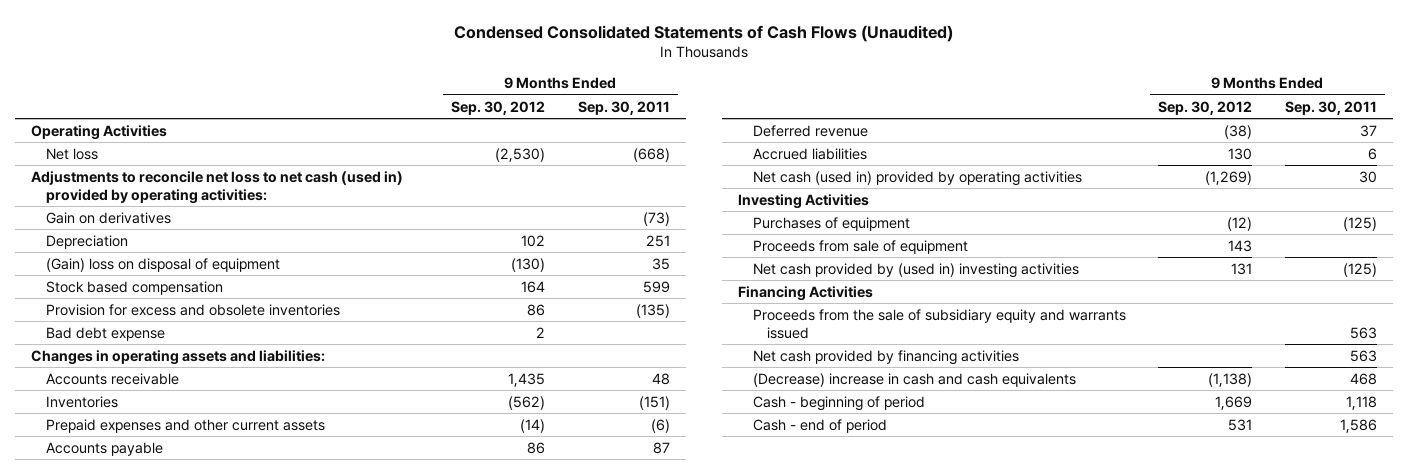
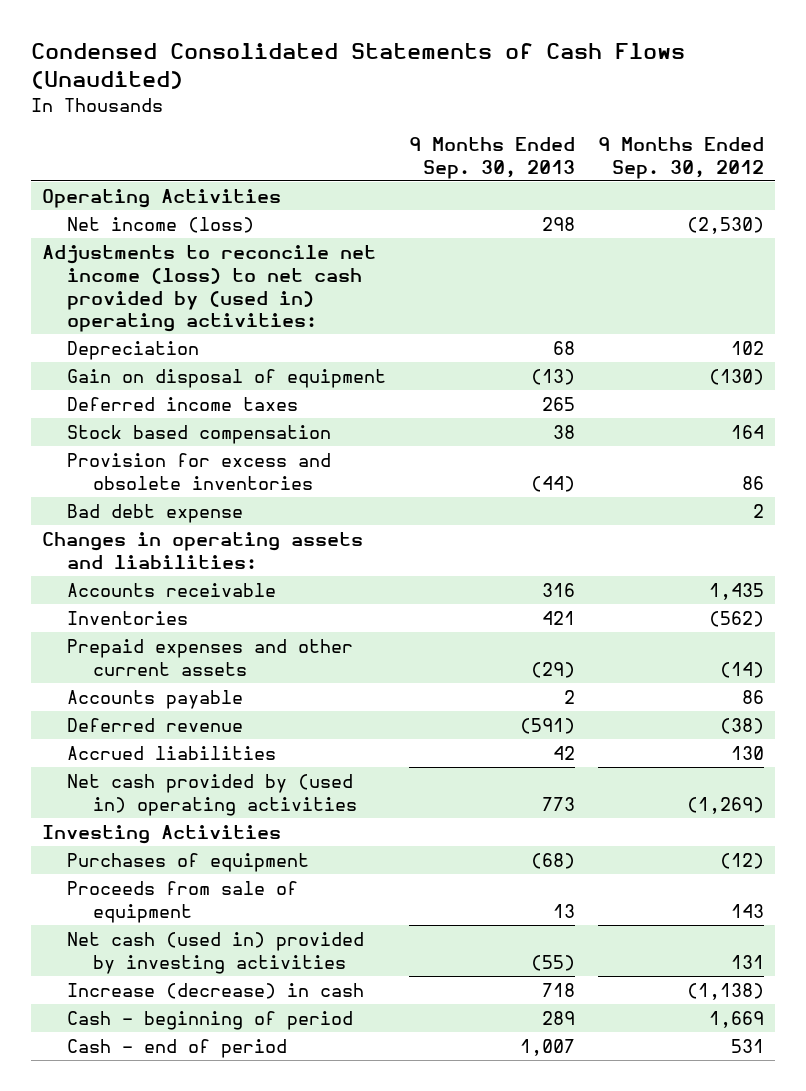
[577,100,670,115] Sep. 30, 2011 -> none
none -> [409,136,576,179] 9 Months Ended Sep. 30, 2013
[45,211,171,224] Gain on derivatives -> none
[45,147,98,160] Net loss -> [67,216,255,233] Net income (loss)
[31,170,404,204] Adjustments to reconcile net loss to net cash (used in) provided by operating activities: -> [42,244,377,333] Adjustments to reconcile net income (loss) to net cash provided by (used in) operating activities:
[45,257,280,272] (Gain) loss on disposal of equipment -> [67,368,387,388] Gain on disposal of equipment
none -> [67,396,299,411] Deferred income taxes
[752,170,1082,186] Net cash (used in) provided by operating activities -> [67,773,357,816] Net cash provided by (used in) operating activities
[738,285,874,301] Financing Activities -> none
[752,308,1126,339] Proceeds from the sale of subsidiary equity and warrants issued -> none
[752,349,1019,365] Net cash provided by financing activities -> none
[752,262,1079,278] Net cash provided by (used in) investing activities -> [67,931,365,974] Net cash (used in) provided by investing activities
[752,372,1076,387] (Decrease) increase in cash and cash equivalents -> [67,982,365,999] Increase (decrease) in cash

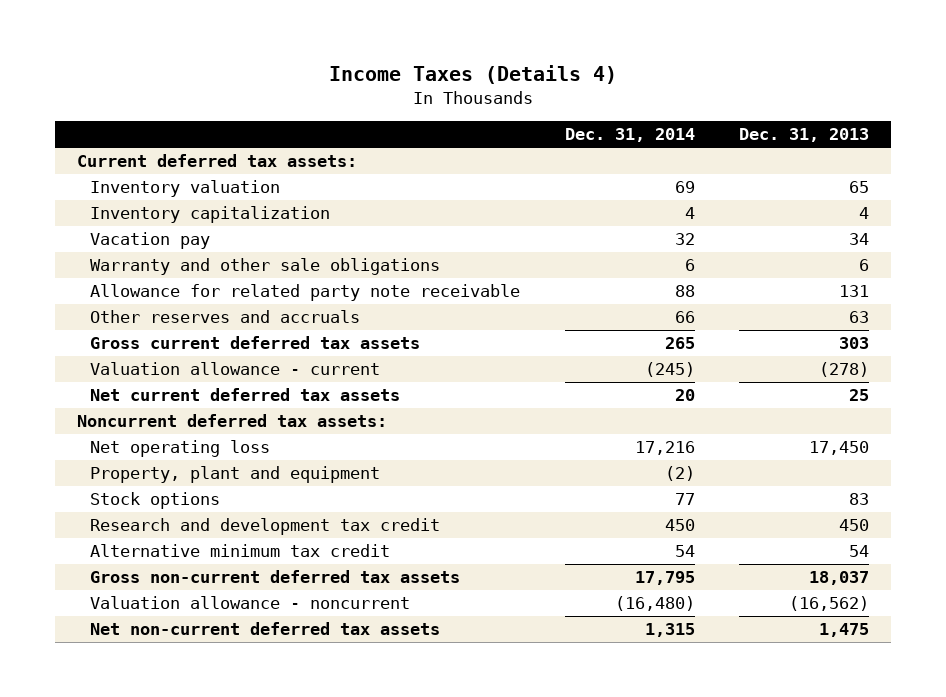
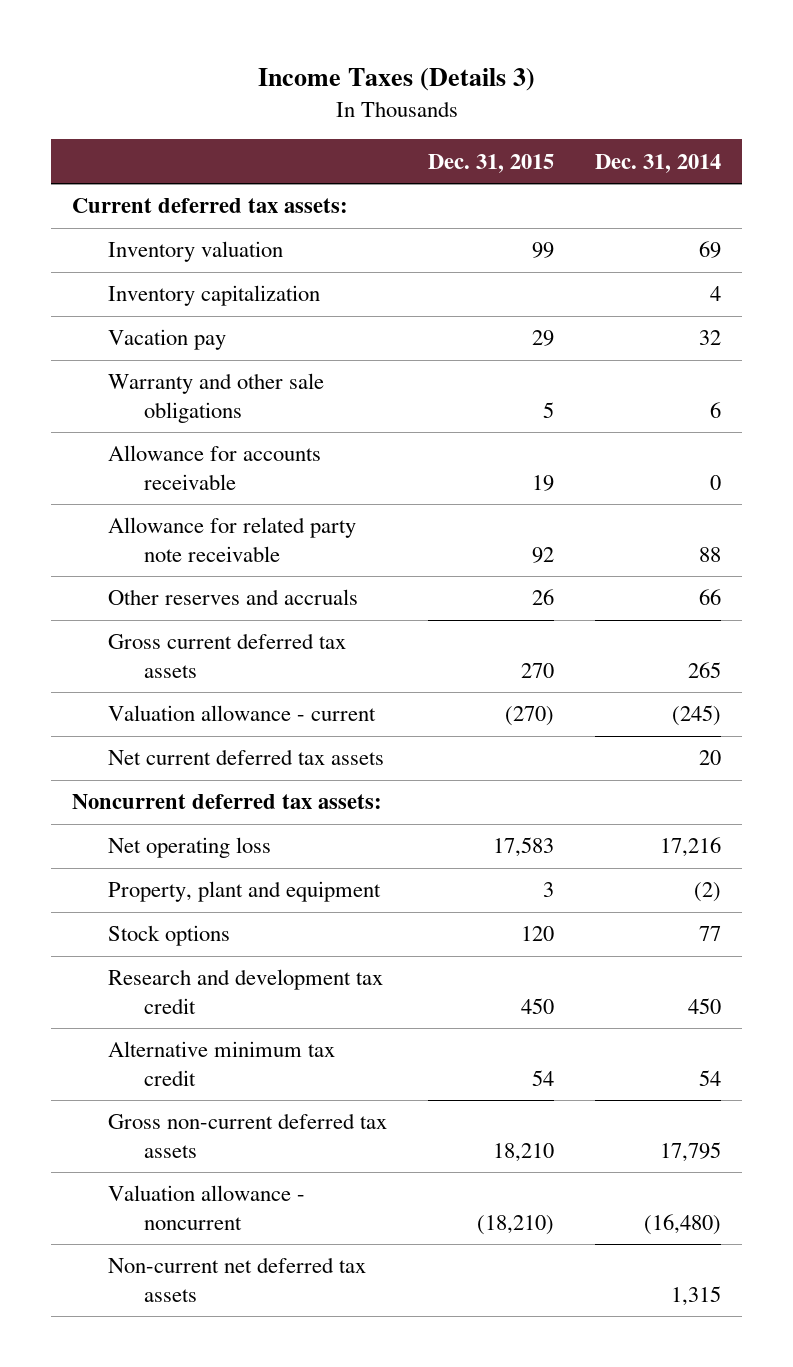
[329,65,618,85] Income Taxes (Details 4) -> [257,68,535,92] Income Taxes (Details 3)
[738,128,869,143] Dec. 31, 2013 -> none
none -> [427,153,554,173] Dec. 31, 2015
none -> [107,445,321,490] Allowance for accounts receivable
[90,622,441,636] Net non-current deferred tax assets -> [107,1257,366,1302] Non-current net deferred tax assets

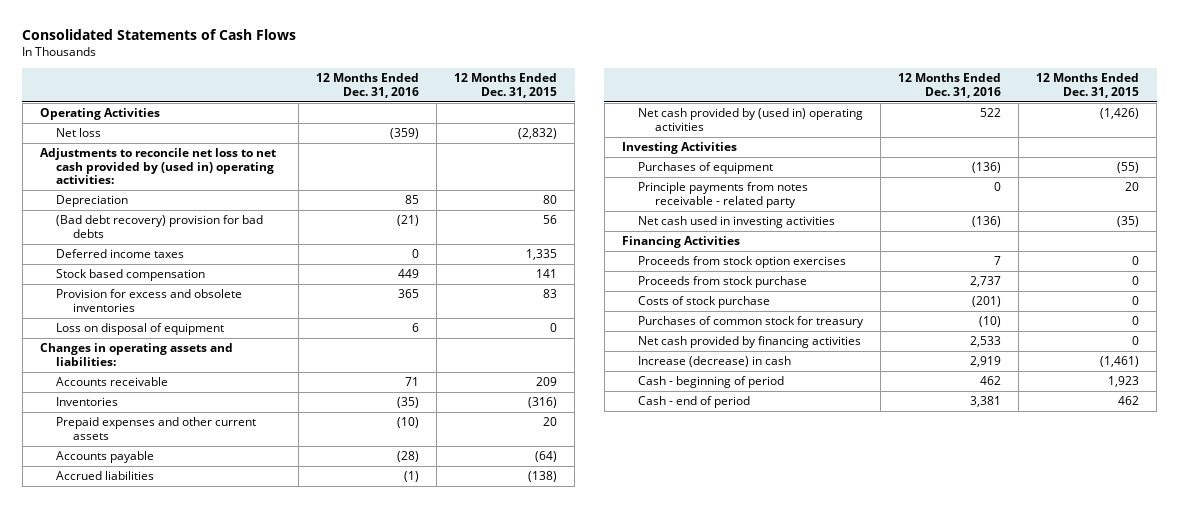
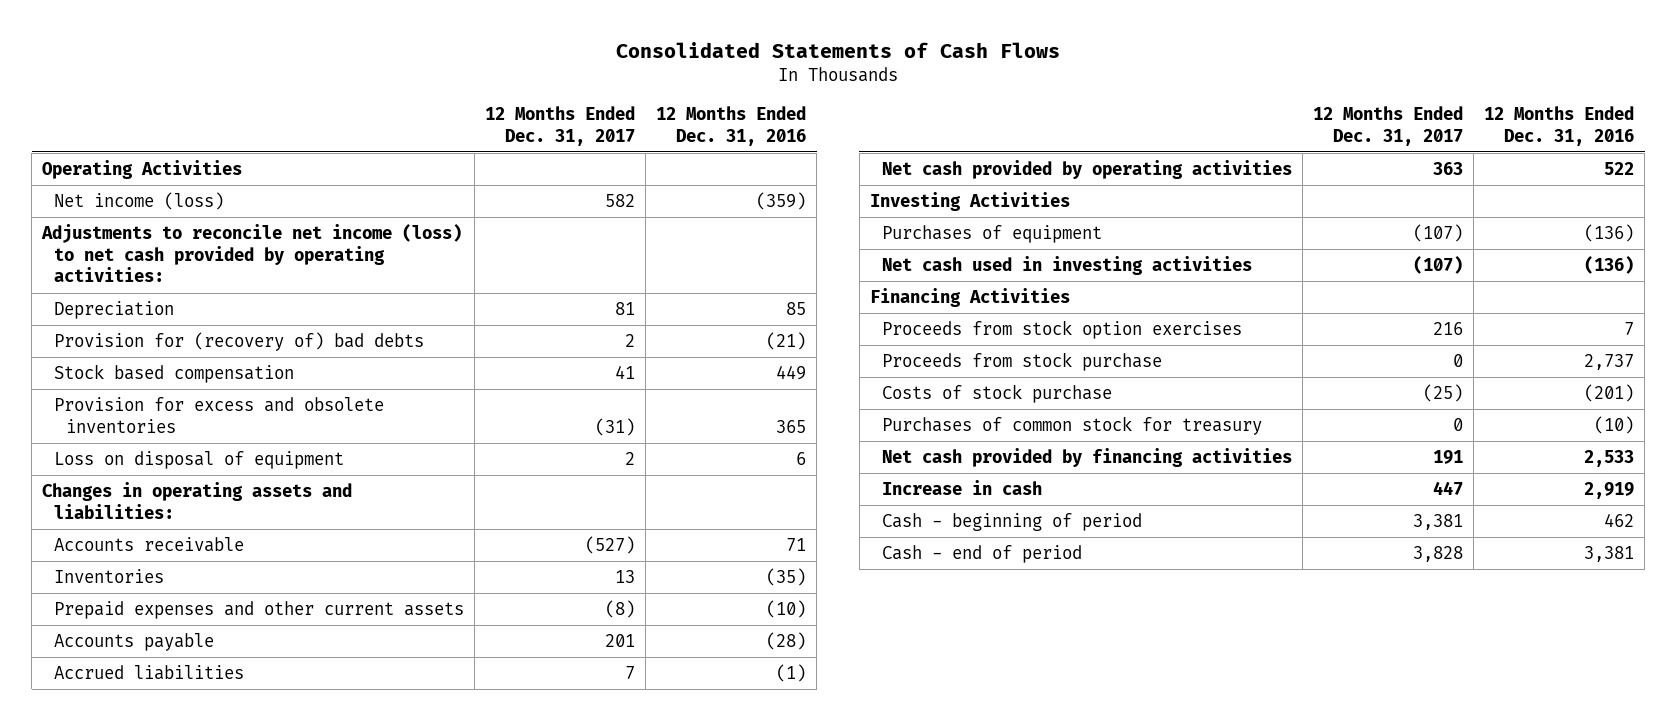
[454,73,558,98] 12 Months Ended Dec. 31, 2015 -> none
none -> [485,105,636,146] 12 Months Ended Dec. 31, 2017
[56,128,102,138] Net loss -> [54,192,225,211] Net income (loss)
[39,148,276,185] Adjustments to reconcile net loss to net cash provided by (used in) operating activities: -> [41,224,463,283] Adjustments to reconcile net income (loss) to net cash provided by operating activities:
[56,249,185,259] Deferred income taxes -> none
[56,215,264,238] (Bad debt recovery) provision for bad debts -> [54,332,425,352] Provision for (recovery of) bad debts
[638,108,864,131] Net cash provided by (used in) operating activities -> [881,160,1292,180] Net cash provided by operating activities
[638,182,809,208] Principle payments from notes receivable - related party -> none
[638,356,792,368] Increase (decrease) in cash -> [881,480,1042,496] Increase in cash

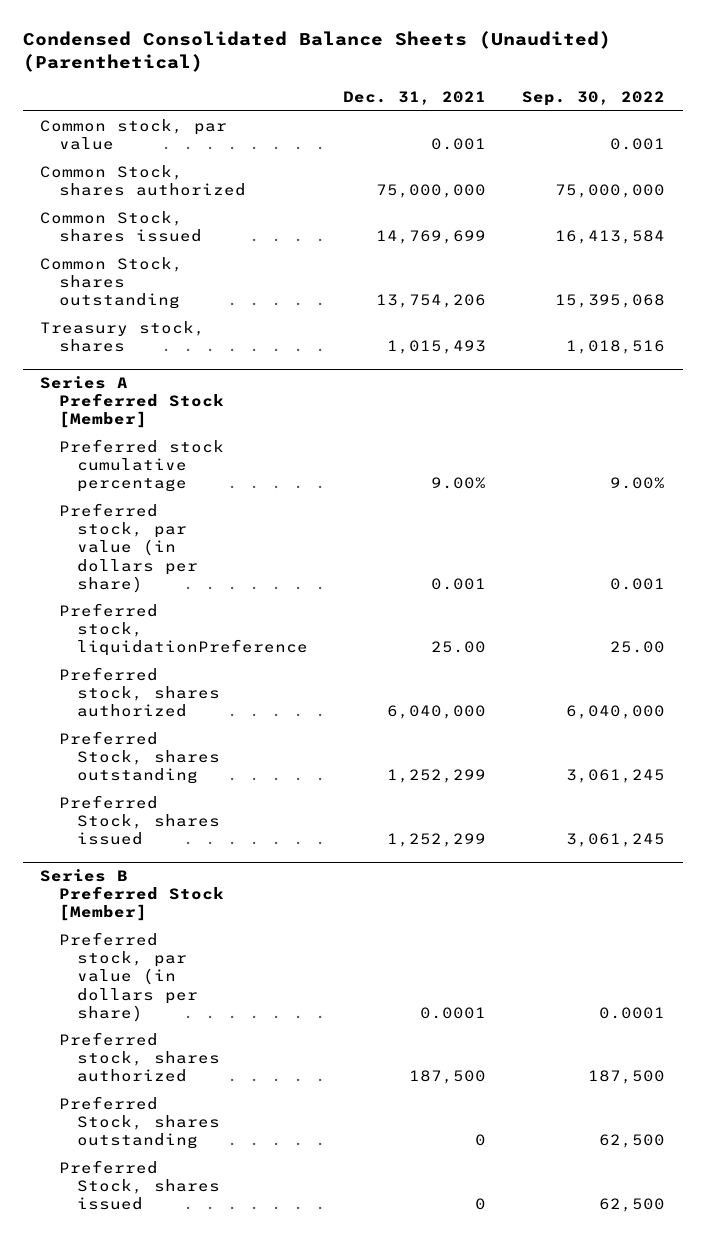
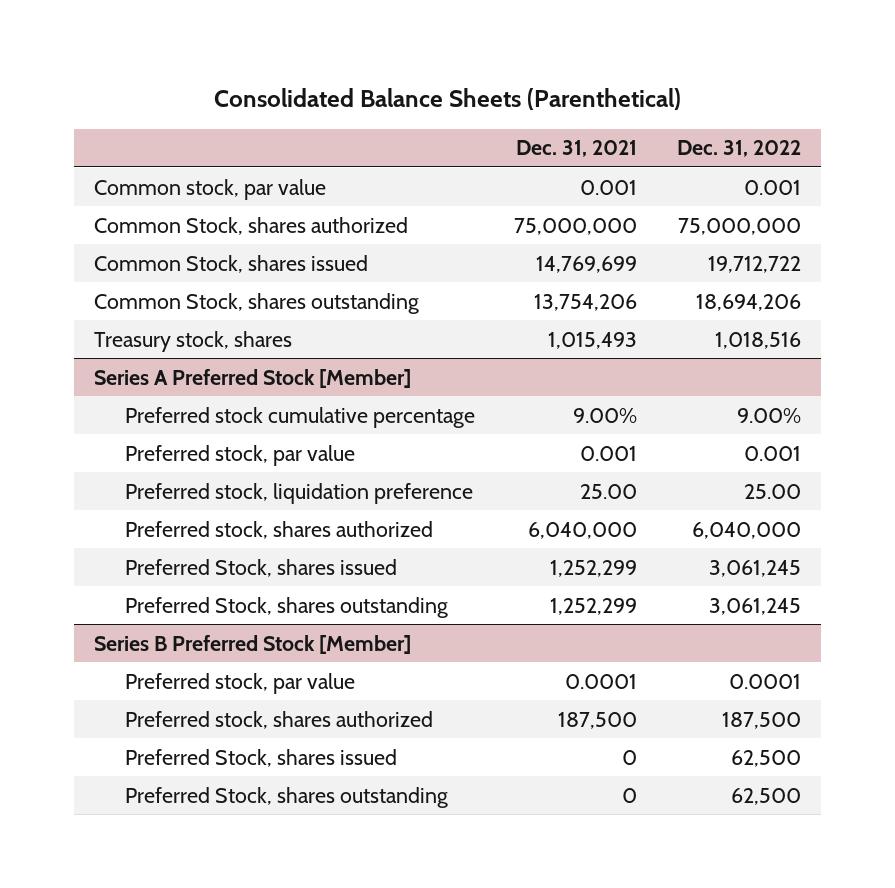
[22,31,611,73] Condensed Consolidated Balance Sheets (Unaudited) (Parenthetical) -> [213,88,681,111] Consolidated Balance Sheets (Parenthetical)
[521,91,665,107] Sep. 30, 2022 -> none
none -> [677,140,802,158] Dec. 31, 2022
[58,503,199,593] Preferred stock, par value (in dollars per share) -> [124,444,355,466] Preferred stock, par value
[58,603,309,657] Preferred stock, liquidationPreference -> [124,482,473,504] Preferred stock, liquidation preference
[58,731,221,785] Preferred Stock, shares outstanding -> [124,596,448,618] Preferred Stock, shares outstanding
[58,932,199,1022] Preferred stock, par value (in dollars per share) -> [124,672,355,694] Preferred stock, par value
[58,1096,221,1150] Preferred Stock, shares outstanding -> [124,786,448,808] Preferred Stock, shares outstanding

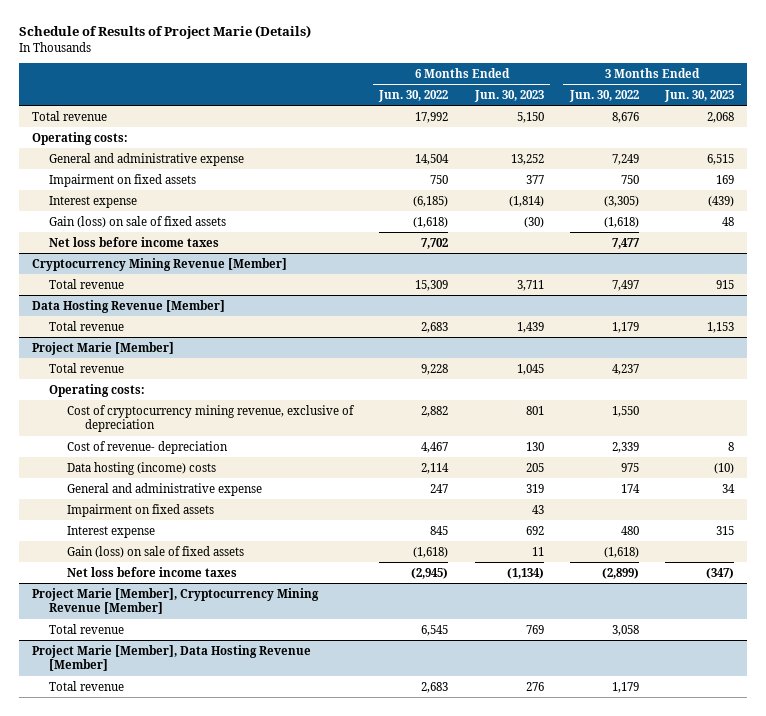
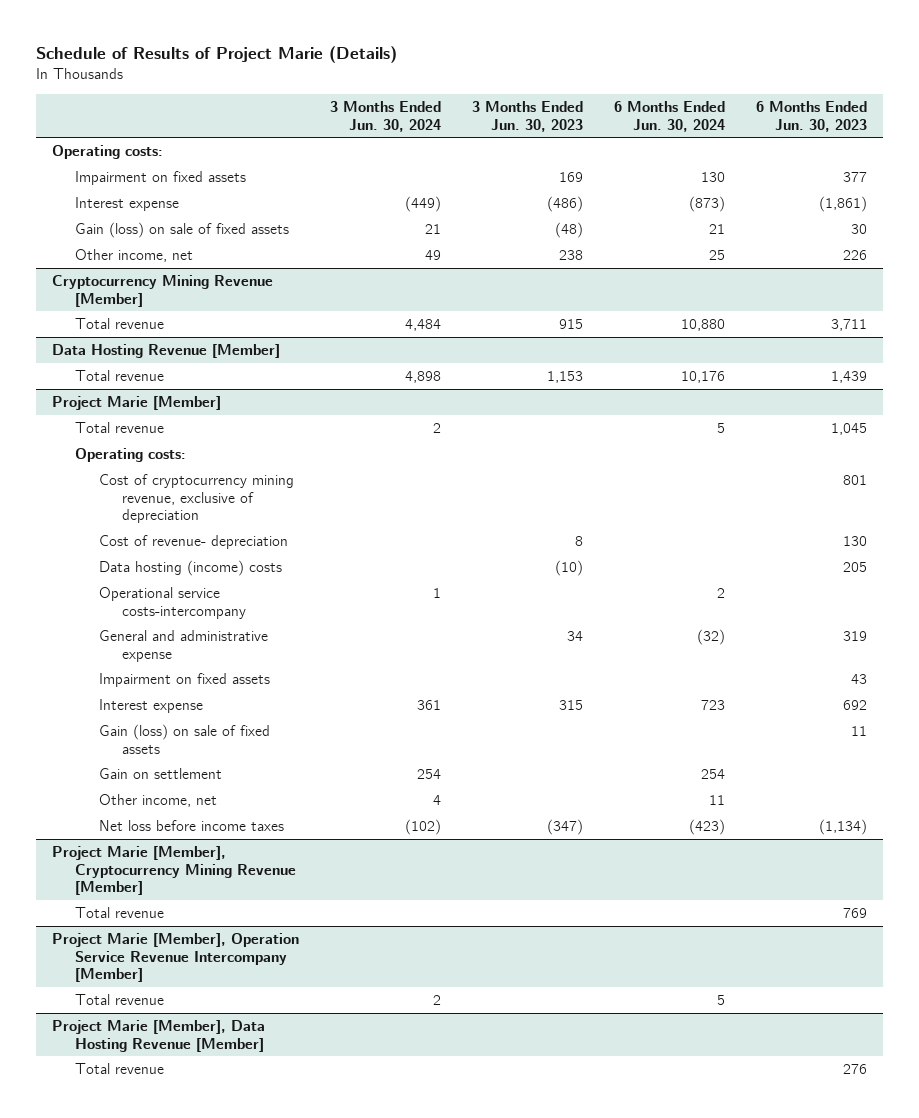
[378,89,449,102] Jun. 30, 2022 -> none
[569,89,640,102] Jun. 30, 2022 -> none
none -> [329,100,441,132] 3 Months Ended Jun. 30, 2024
none -> [614,100,726,132] 6 Months Ended Jun. 30, 2024
[31,110,107,121] Total revenue -> none
[49,152,245,166] General and administrative expense -> none
[49,236,220,247] Net loss before income taxes -> none
[508,195,544,207] (1,814) -> [819,195,868,212] (1,861)
[708,195,735,207] (439) -> [547,195,584,212] (486)
[523,216,544,228] (30) -> [851,223,868,234] 30
[722,216,735,226] 48 -> [555,221,584,238] (48)
none -> [75,248,194,262] Other income, net
none -> [98,586,247,619] Operational service costs-intercompany
none -> [98,767,222,779] Gain on settlement
none -> [98,793,217,807] Other income, net
none -> [51,932,299,983] Project Marie [Member], Operation Service Revenue Intercompany [Member]
none -> [75,993,165,1005] Total revenue

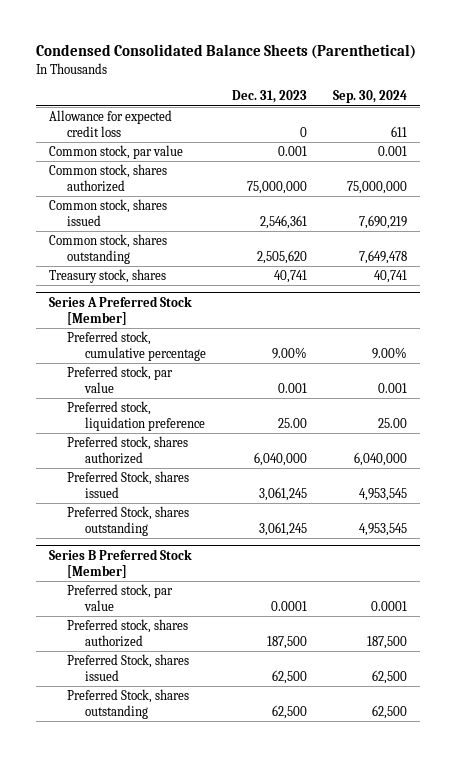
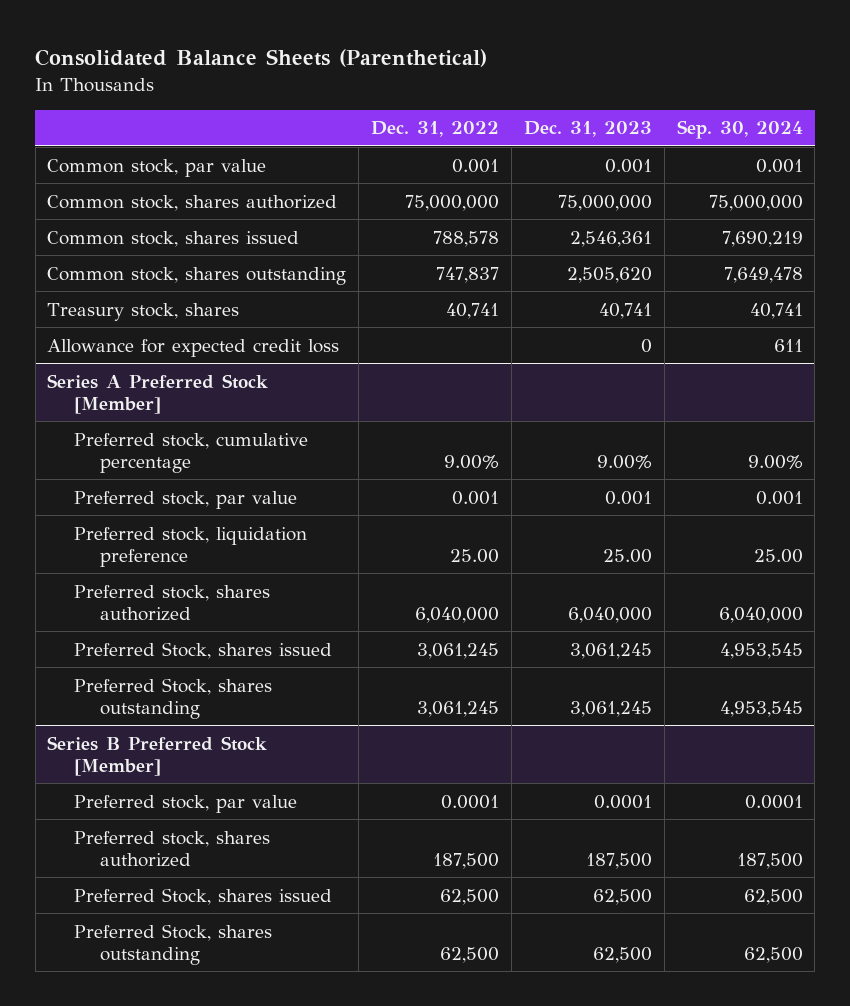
[36,44,417,60] Condensed Consolidated Balance Sheets (Parenthetical) -> [35,48,488,67] Consolidated Balance Sheets (Parenthetical)
none -> [371,121,500,138] Dec. 31, 2022
[49,110,173,137] Allowance for expected credit loss -> [47,338,340,357] Allowance for expected credit loss

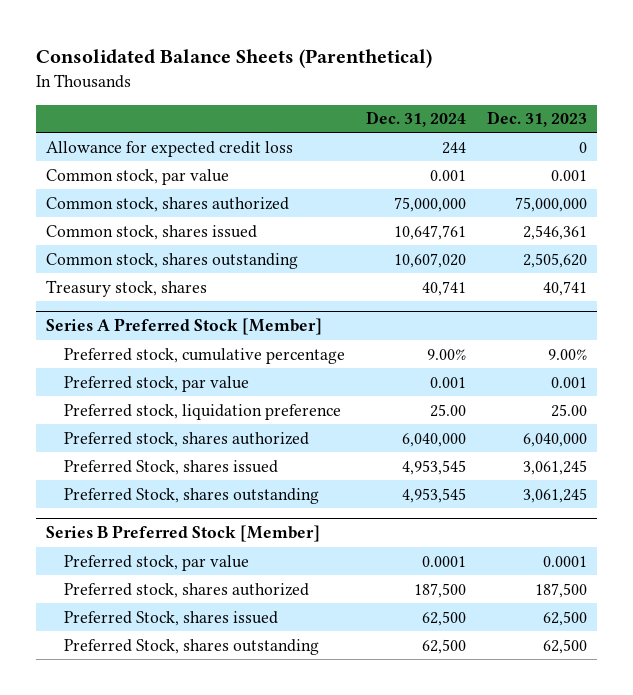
[371,121,500,138] Dec. 31, 2022 -> none
[676,120,803,140] Sep. 30, 2024 -> none
none -> [365,111,466,128] Dec. 31, 2024
[47,338,340,357] Allowance for expected credit loss -> [46,140,294,157] Allowance for expected credit loss

